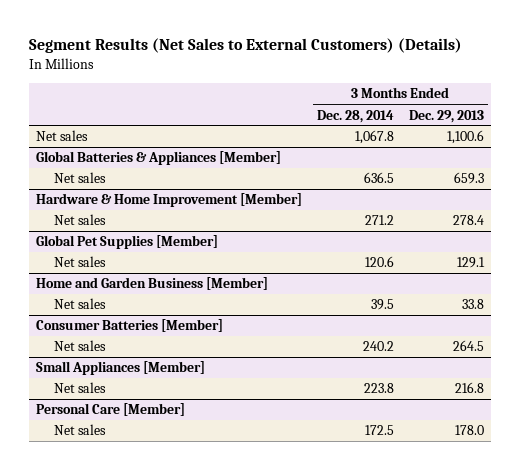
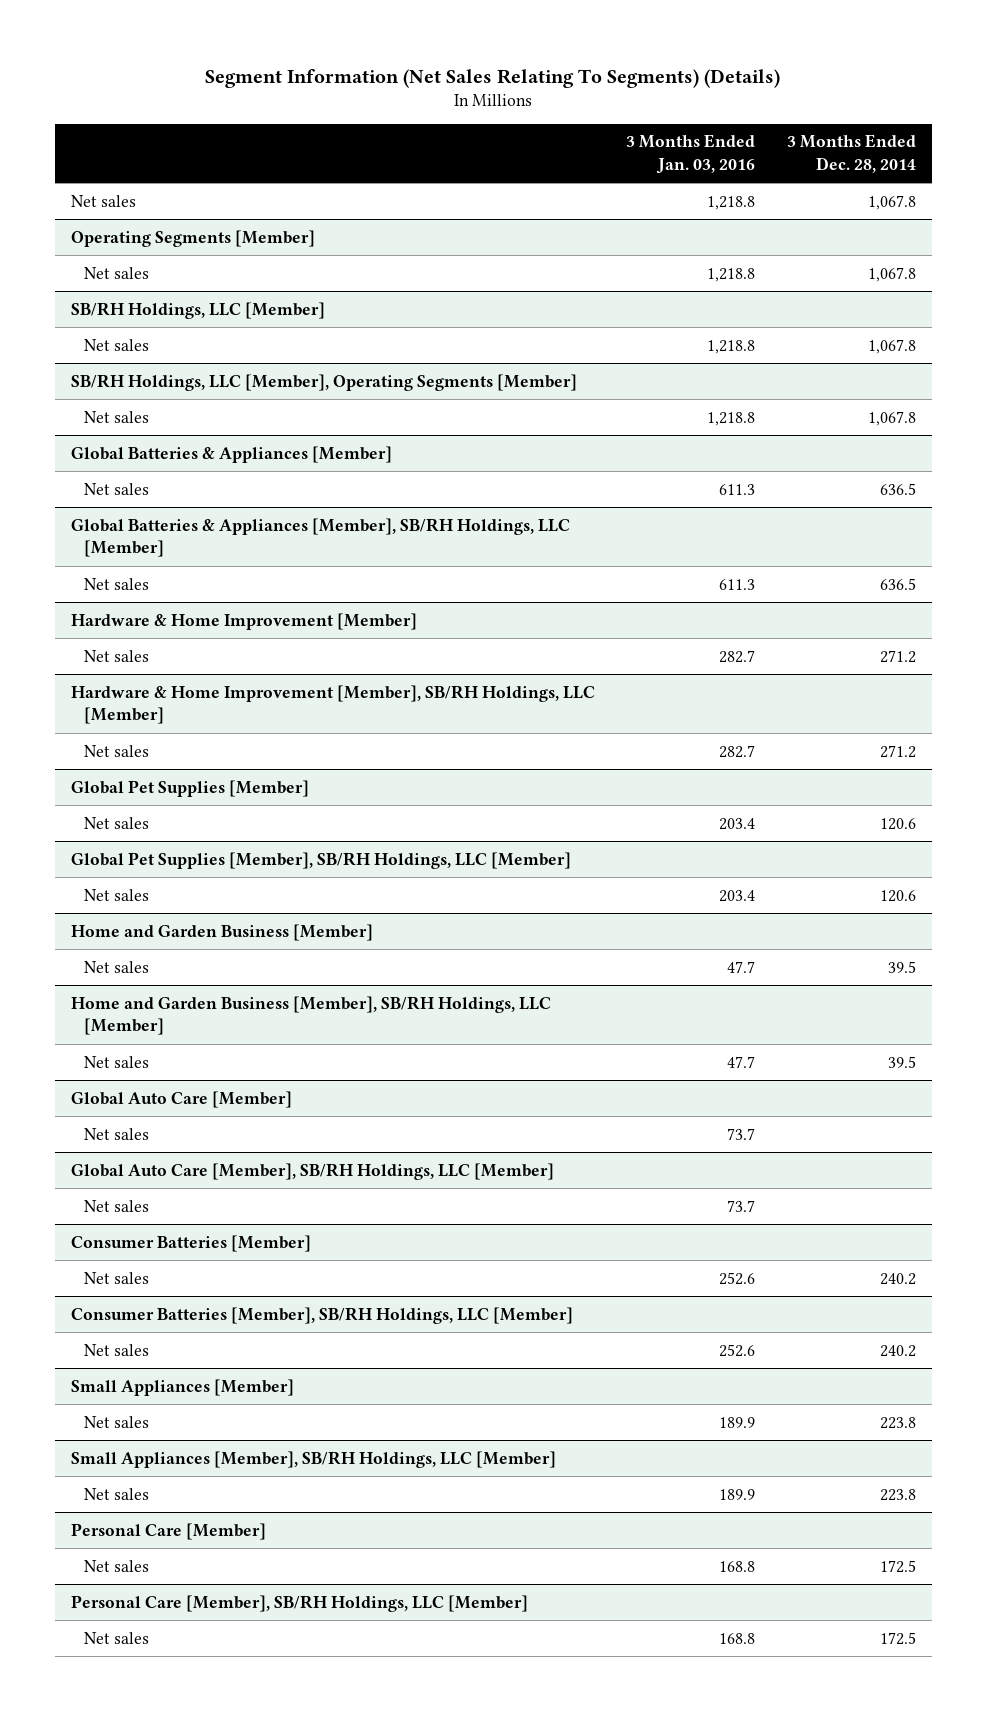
[28,38,462,54] Segment Results (Net Sales to External Customers) (Details) -> [205,68,781,88] Segment Information (Net Sales Relating To Segments) (Details)
[408,109,484,123] Dec. 29, 2013 -> none
none -> [626,134,756,174] 3 Months Ended Jan. 03, 2016
none -> [71,229,316,247] Operating Segments [Member]
none -> [83,266,149,279] Net sales
none -> [71,301,326,319] SB/RH Holdings, LLC [Member]
none -> [83,338,149,351] Net sales
none -> [71,373,578,391] SB/RH Holdings, LLC [Member], Operating Segments [Member]
none -> [83,410,149,423] Net sales
none -> [71,517,571,558] Global Batteries & Appliances [Member], SB/RH Holdings, LLC [Member]
none -> [83,577,149,590] Net sales
none -> [71,684,596,725] Hardware & Home Improvement [Member], SB/RH Holdings, LLC [Member]
none -> [83,744,149,757] Net sales
none -> [71,851,572,869] Global Pet Supplies [Member], SB/RH Holdings, LLC [Member]
none -> [83,888,149,901] Net sales
none -> [71,995,552,1036] Home and Garden Business [Member], SB/RH Holdings, LLC [Member]
none -> [83,1055,149,1068] Net sales
none -> [71,1090,293,1108] Global Auto Care [Member]
none -> [83,1127,149,1140] Net sales
none -> [71,1162,555,1180] Global Auto Care [Member], SB/RH Holdings, LLC [Member]
none -> [83,1199,149,1212] Net sales
none -> [71,1306,574,1324] Consumer Batteries [Member], SB/RH Holdings, LLC [Member]
none -> [83,1343,149,1356] Net sales
none -> [71,1450,557,1468] Small Appliances [Member], SB/RH Holdings, LLC [Member]
none -> [83,1487,149,1500] Net sales
none -> [71,1594,529,1612] Personal Care [Member], SB/RH Holdings, LLC [Member]
none -> [83,1631,149,1644] Net sales

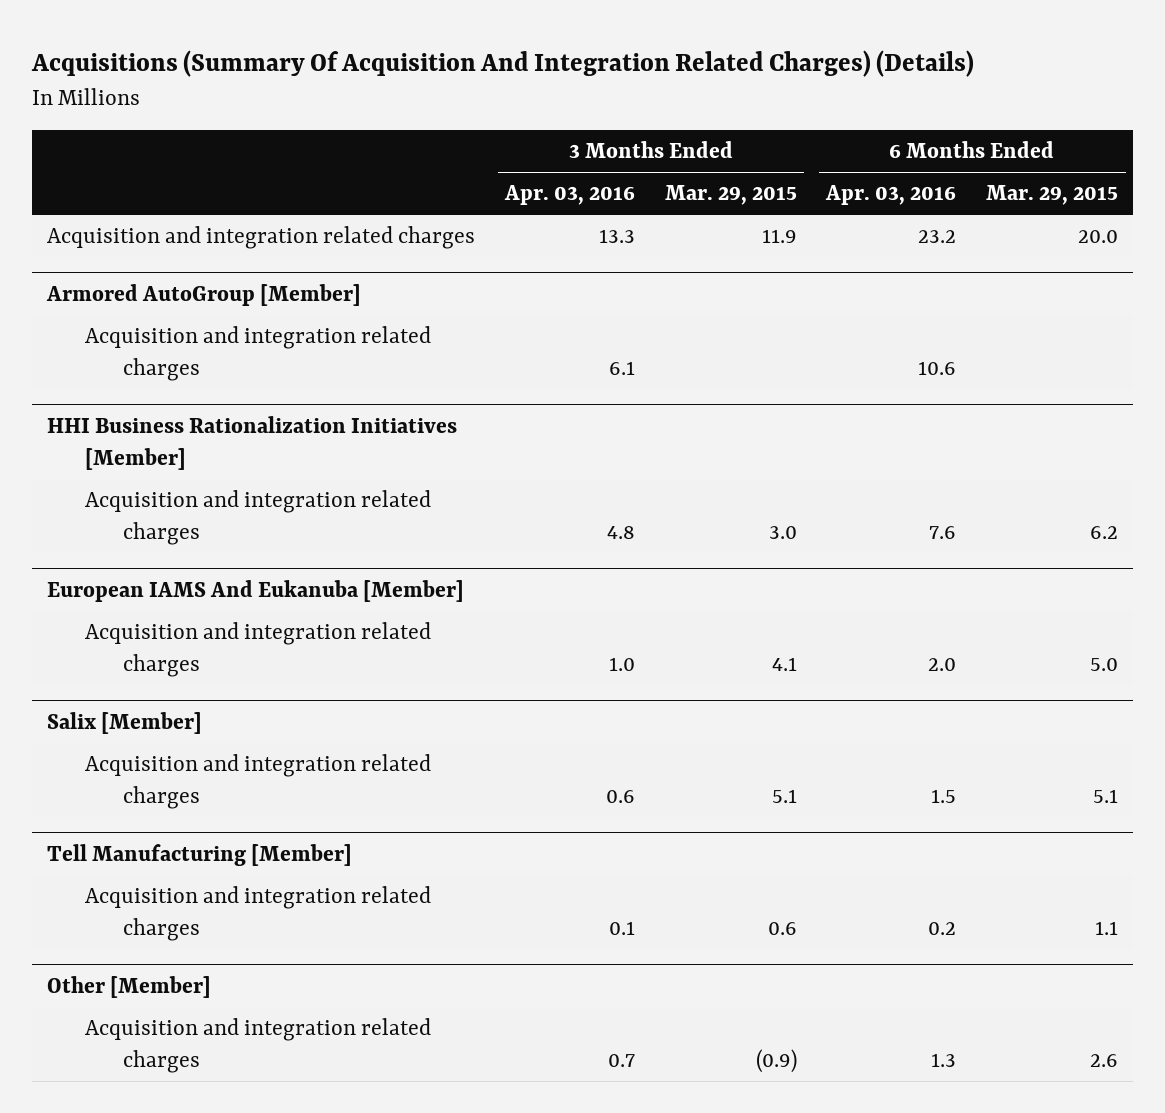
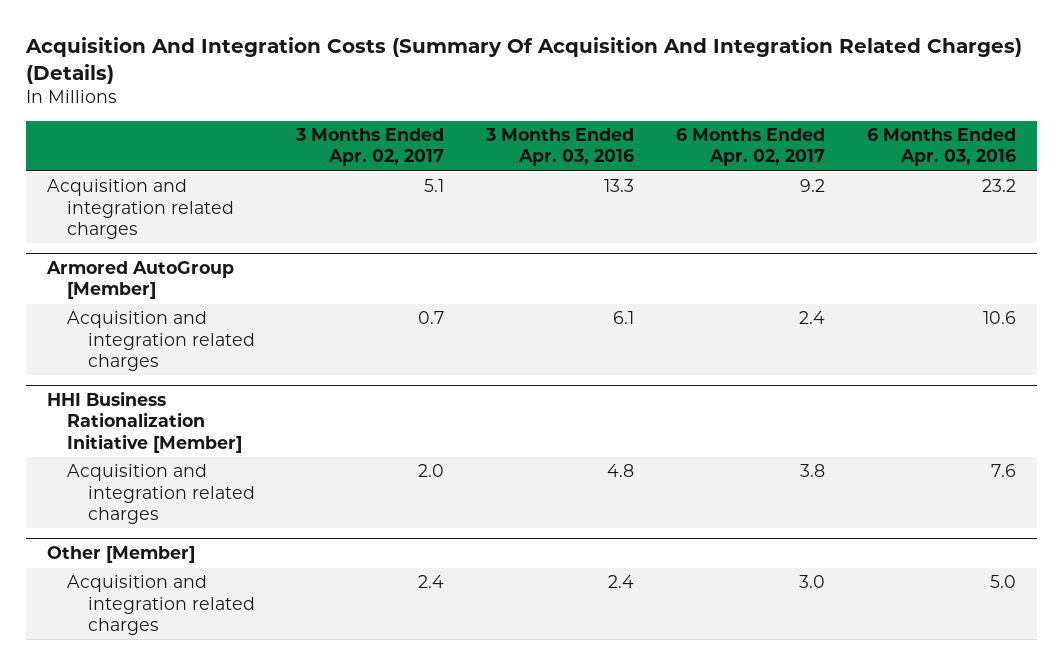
[31,50,975,78] Acquisitions (Summary Of Acquisition And Integration Related Charges) (Details) -> [25,37,1023,85] Acquisition And Integration Costs (Summary Of Acquisition And Integration Related Charges) (Details)
[664,185,797,206] Mar. 29, 2015 -> none
[986,185,1119,206] Mar. 29, 2015 -> none
none -> [295,128,445,167] 3 Months Ended Apr. 02, 2017
none -> [676,128,826,167] 6 Months Ended Apr. 02, 2017
[47,416,458,470] HHI Business Rationalization Initiatives [Member] -> [47,391,243,453] HHI Business Rationalization Initiative [Member]
[47,580,465,603] European IAMS And Eukanuba [Member] -> none
[84,622,431,678] Acquisition and integration related charges -> none
[47,712,203,735] Salix [Member] -> none
[84,754,431,810] Acquisition and integration related charges -> none
[47,844,353,867] Tell Manufacturing [Member] -> none
[84,886,431,942] Acquisition and integration related charges -> none
[607,1054,635,1068] 0.7 -> [608,575,635,589] 2.4
[931,1053,957,1068] 1.3 -> [989,575,1016,589] 5.0

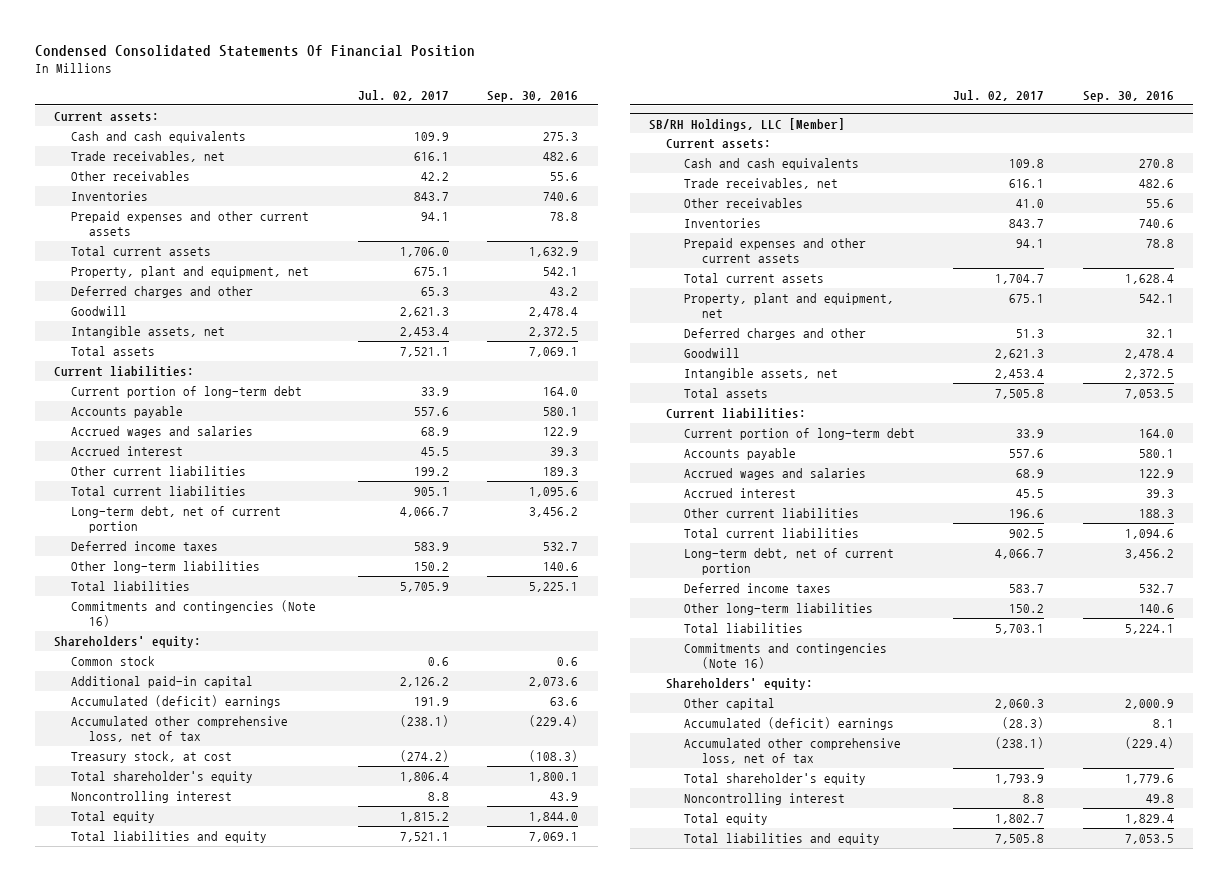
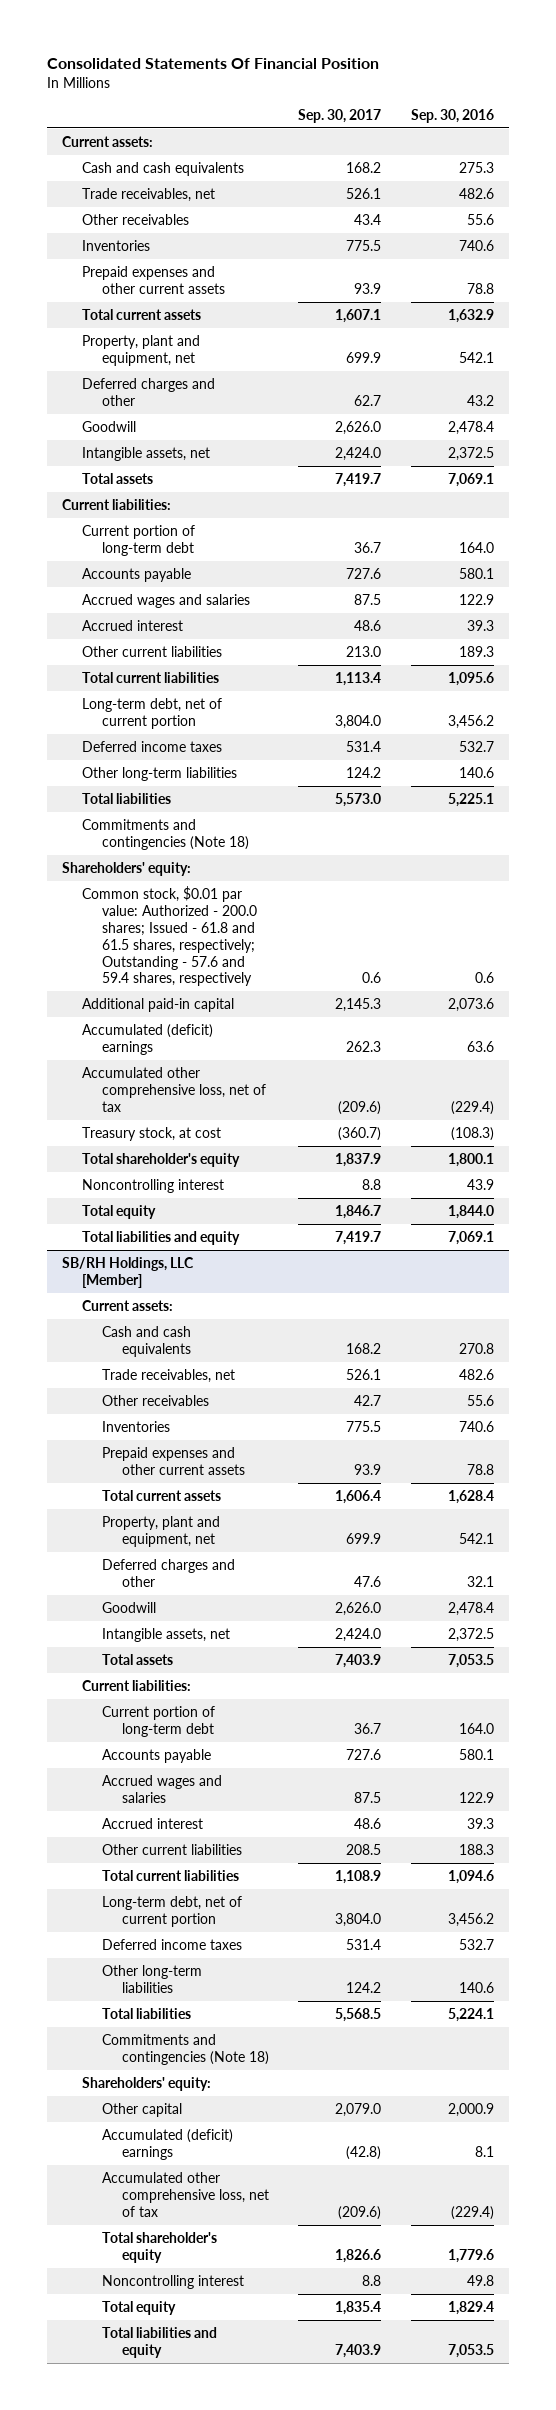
[34,44,475,57] Condensed Consolidated Statements Of Financial Position -> [47,58,380,70] Consolidated Statements Of Financial Position
[358,89,450,101] Jul. 02, 2017 -> none
none -> [298,108,382,123] Sep. 30, 2017
[71,600,317,628] Commitments and contingencies (Note 16) -> [81,818,249,850] Commitments and contingencies (Note 18)
[71,656,156,667] Common stock -> [81,885,257,987] Common stock, $0.01 par value: Authorized - 200.0 shares; Issued - 61.8 and 61.5 shares, respectively; Outstanding - 57.6 and 59.4 shares, respectively
[684,643,888,670] Commitments and contingencies (Note 16) -> [101,2033,269,2065] Commitments and contingencies (Note 18)

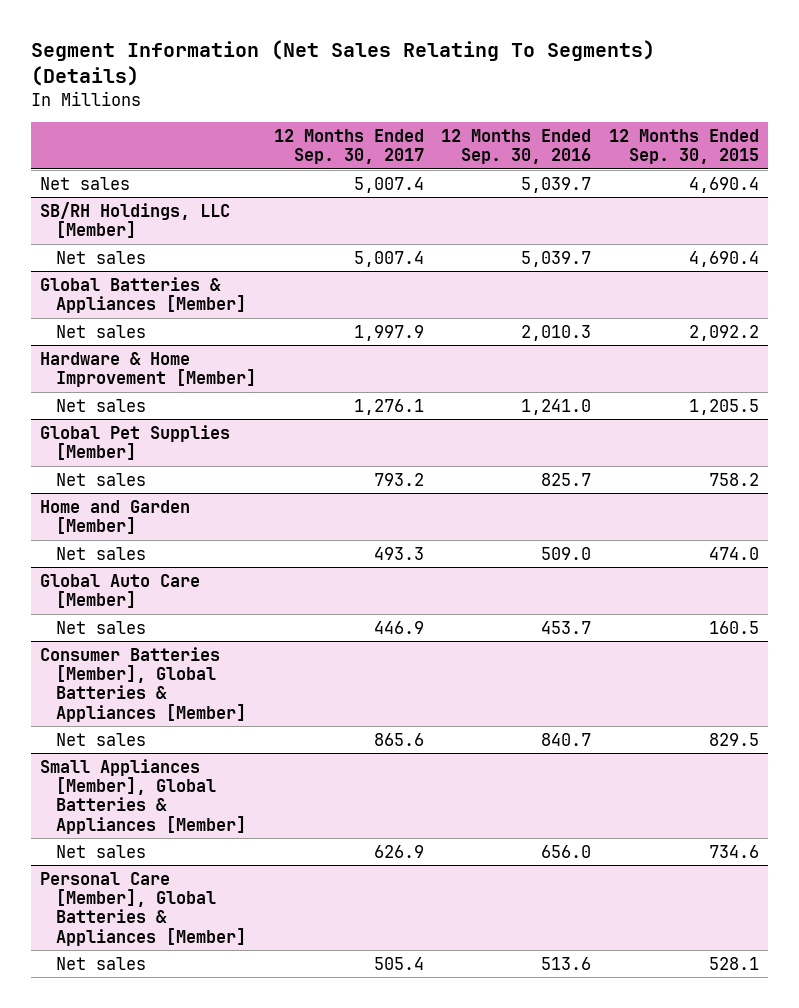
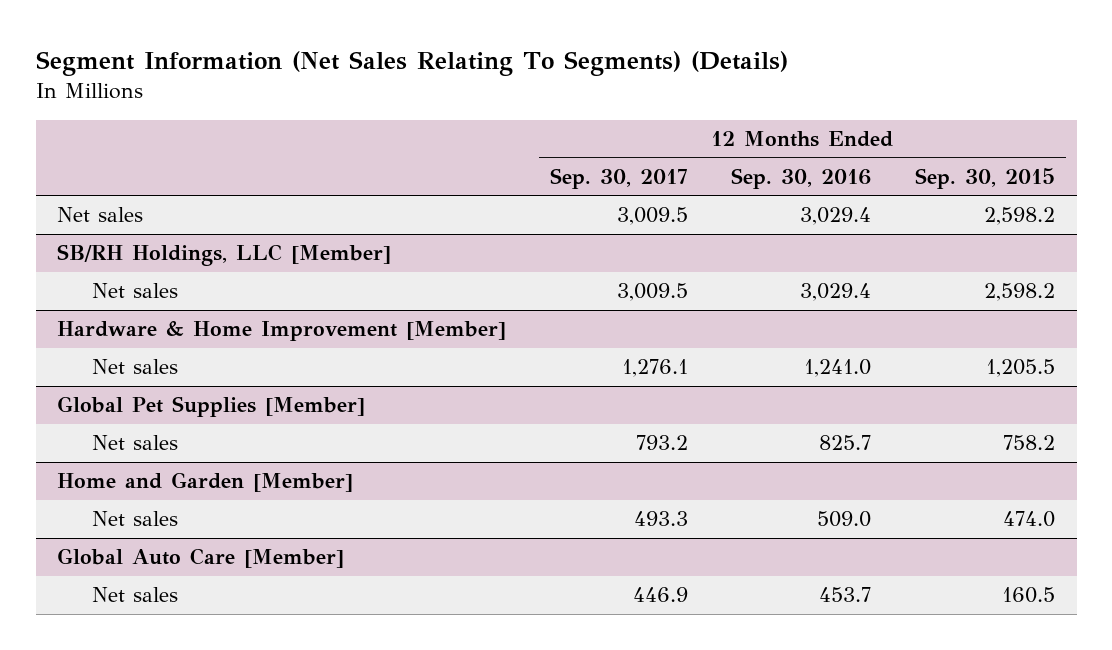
[353,176,424,193] 5,007.4 -> [616,207,688,226] 3,009.5
[521,176,592,193] 5,039.7 -> [800,207,872,226] 3,029.4
[689,176,760,193] 4,690.4 -> [983,207,1055,226] 2,598.2
[39,276,247,314] Global Batteries & Appliances [Member] -> none
[56,324,147,338] Net sales -> none
[353,250,424,267] 5,007.4 -> [616,283,688,302] 3,009.5
[521,250,592,267] 5,039.7 -> [800,283,872,302] 3,029.4
[689,250,760,267] 4,690.4 -> [983,283,1055,302] 2,598.2
[39,646,247,722] Consumer Batteries [Member], Global Batteries & Appliances [Member] -> none
[56,732,147,746] Net sales -> none
[39,758,247,834] Small Appliances [Member], Global Batteries & Appliances [Member] -> none
[56,844,147,858] Net sales -> none
[39,871,247,946] Personal Care [Member], Global Batteries & Appliances [Member] -> none
[56,956,147,970] Net sales -> none

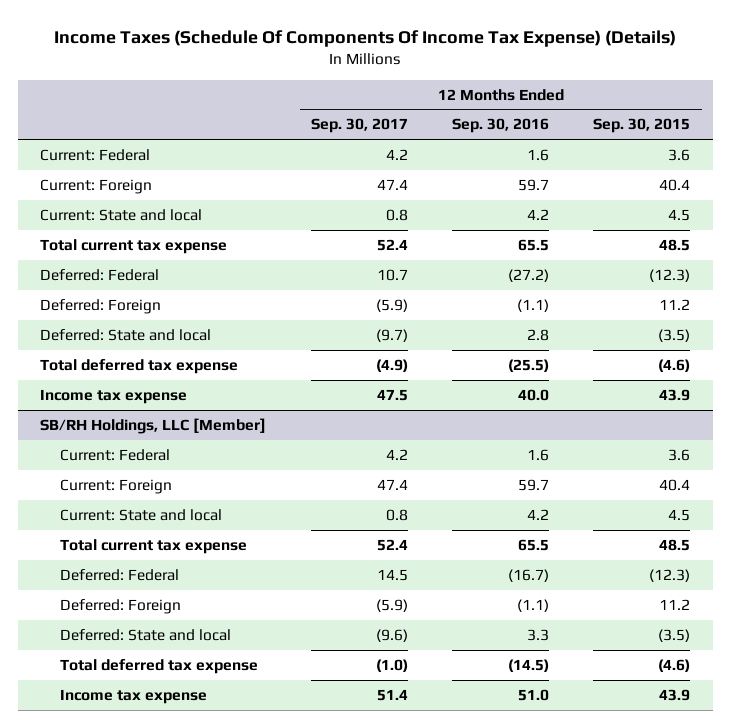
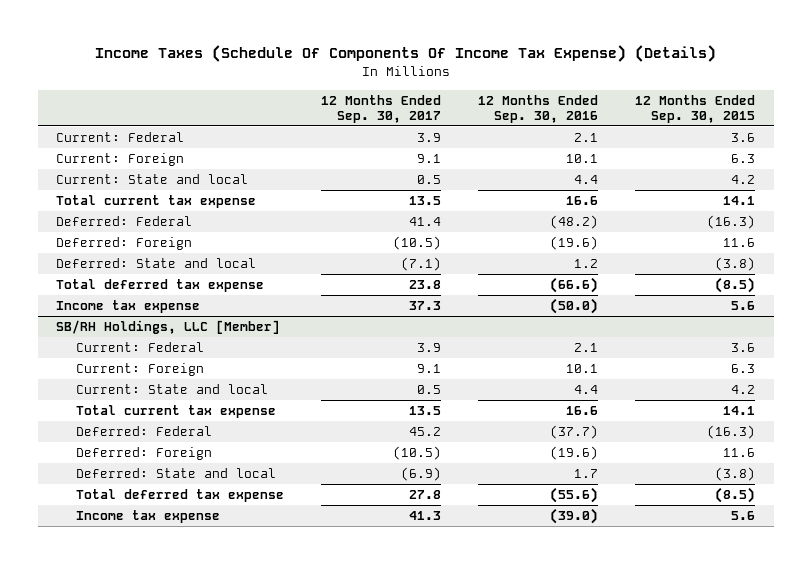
[385,148,408,160] 4.2 -> [417,133,442,143] 3.9
[527,148,550,161] 1.6 -> [574,133,599,143] 2.1
[376,178,408,190] 47.4 -> [417,154,442,164] 9.1
[518,178,550,191] 59.7 -> [566,154,599,164] 10.1
[659,178,691,191] 40.4 -> [731,154,756,164] 6.3
[385,208,408,221] 0.8 -> [417,175,442,185] 0.5
[527,208,550,220] 4.2 -> [574,175,599,185] 4.4
[668,208,691,221] 4.5 -> [731,175,756,185] 4.2
[376,238,408,251] 52.4 -> [409,196,442,206] 13.5
[518,238,550,251] 65.5 -> [566,196,599,206] 16.6
[659,238,691,251] 48.5 -> [723,196,756,206] 14.1
[376,268,408,281] 10.7 -> [409,217,442,227] 41.4
[508,268,550,282] (27.2) -> [550,215,599,230] (48.2)
[649,268,691,282] (12.3) -> [707,215,756,230] (16.3)
[375,298,408,312] (5.9) -> [393,236,442,251] (10.5)
[517,298,550,312] (1.1) -> [550,236,599,251] (19.6)
[659,298,691,310] 11.2 -> [723,238,756,248] 11.6
[375,328,408,342] (9.7) -> [401,257,442,272] (7.1)
[527,328,550,341] 2.8 -> [574,259,599,269] 1.2
[658,328,691,342] (3.5) -> [715,257,756,272] (3.8)
[375,358,408,372] (4.9) -> [409,280,442,290] 23.8
[508,358,550,372] (25.5) -> [550,277,599,294] (66.6)
[658,358,691,372] (4.6) -> [715,277,756,294] (8.5)
[376,388,408,401] 47.5 -> [409,301,442,311] 37.3
[518,388,550,401] 40.0 -> [550,298,599,315] (50.0)
[659,388,691,401] 43.9 -> [731,301,756,311] 5.6
[385,448,408,460] 4.2 -> [417,343,442,353] 3.9
[527,448,550,461] 1.6 -> [574,343,599,353] 2.1
[376,478,408,490] 47.4 -> [417,364,442,374] 9.1
[518,478,550,491] 59.7 -> [566,364,599,374] 10.1
[659,478,691,491] 40.4 -> [731,364,756,374] 6.3
[385,508,408,521] 0.8 -> [417,385,442,395] 0.5
[527,508,550,520] 4.2 -> [574,385,599,395] 4.4
[668,508,691,521] 4.5 -> [731,385,756,395] 4.2
[376,538,408,551] 52.4 -> [409,406,442,416] 13.5
[518,538,550,551] 65.5 -> [566,406,599,416] 16.6
[659,538,691,551] 48.5 -> [723,406,756,416] 14.1
[376,568,408,581] 14.5 -> [409,427,442,437] 45.2
[508,568,550,582] (16.7) -> [550,425,599,440] (37.7)
[649,568,691,582] (12.3) -> [707,425,756,440] (16.3)
[375,598,408,612] (5.9) -> [393,446,442,461] (10.5)
[517,598,550,612] (1.1) -> [550,446,599,461] (19.6)
[659,598,691,610] 11.2 -> [723,448,756,458] 11.6
[375,628,408,642] (9.6) -> [401,467,442,482] (6.9)
[527,628,550,641] 3.3 -> [574,469,599,479] 1.7
[658,628,691,642] (3.5) -> [715,467,756,482] (3.8)
[375,658,408,672] (1.0) -> [409,490,442,500] 27.8
[508,658,550,672] (14.5) -> [550,487,599,504] (55.6)
[658,658,691,672] (4.6) -> [715,487,756,504] (8.5)
[376,688,408,701] 51.4 -> [409,511,442,521] 41.3
[518,688,550,701] 51.0 -> [550,508,599,525] (39.0)
[659,688,691,701] 43.9 -> [731,511,756,521] 5.6

